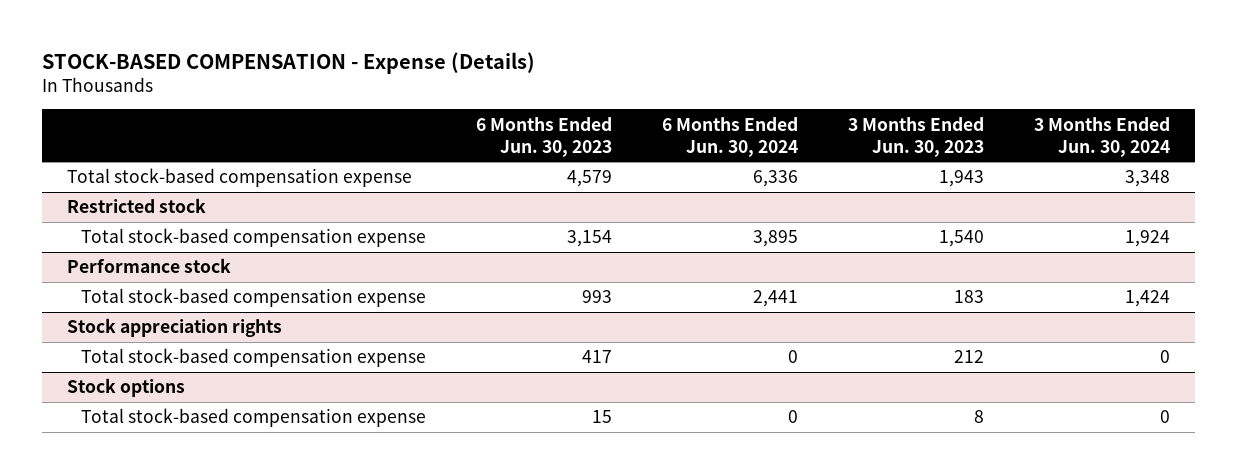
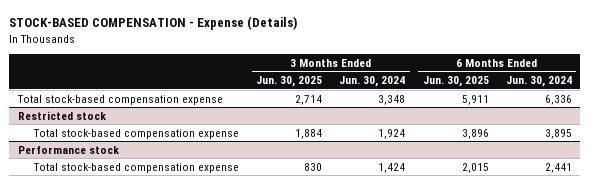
[475,116,612,157] 6 Months Ended Jun. 30, 2023 -> none
[847,116,984,157] 3 Months Ended Jun. 30, 2023 -> none
none -> [255,76,322,88] Jun. 30, 2025
none -> [422,76,489,88] Jun. 30, 2025
[66,318,282,338] Stock appreciation rights -> none
[80,348,426,368] Total stock-based compensation expense -> none
[66,378,185,398] Stock options -> none
[80,408,426,428] Total stock-based compensation expense -> none

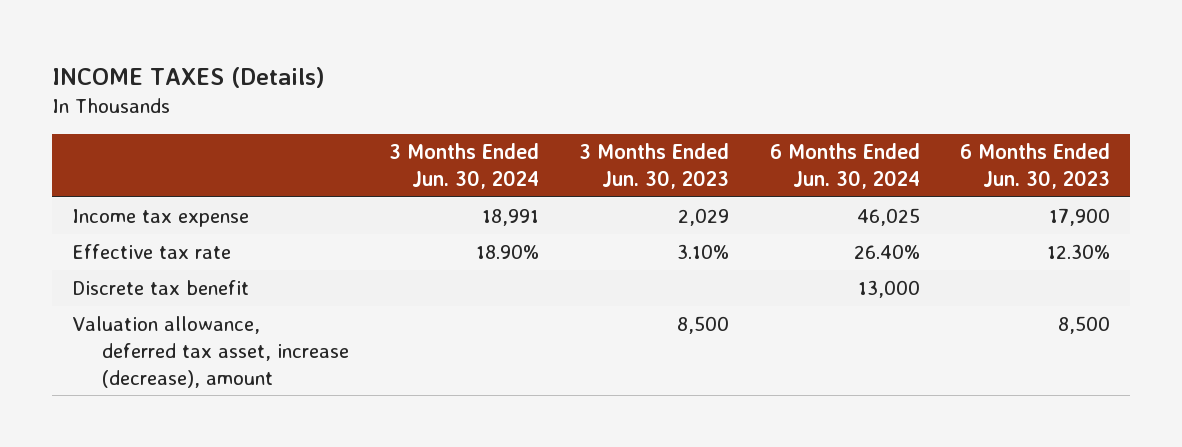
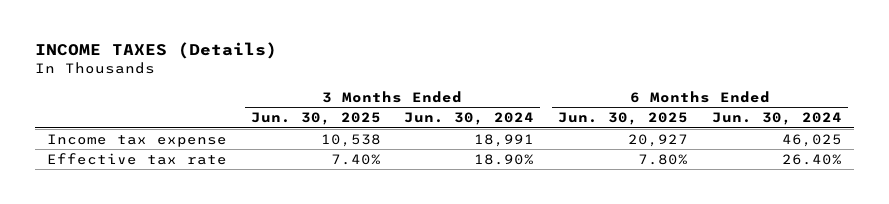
[579,143,730,190] 3 Months Ended Jun. 30, 2023 -> none
[959,143,1110,190] 6 Months Ended Jun. 30, 2023 -> none
none -> [250,111,381,125] Jun. 30, 2025
none -> [558,111,689,125] Jun. 30, 2025
[72,280,250,296] Discrete tax benefit -> none
[72,316,349,388] Valuation allowance, deferred tax asset, increase (decrease), amount -> none

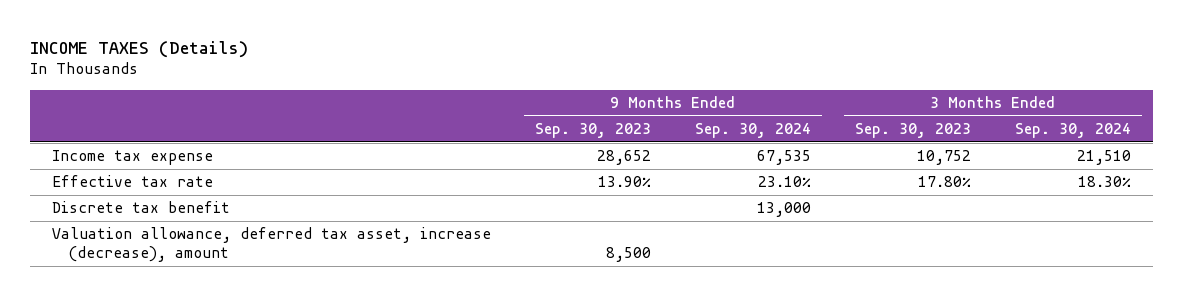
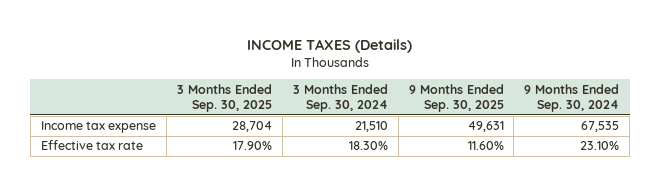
[535,123,652,139] Sep. 30, 2023 -> none
[855,123,972,139] Sep. 30, 2023 -> none
none -> [176,83,272,113] 3 Months Ended Sep. 30, 2025
none -> [408,83,504,113] 9 Months Ended Sep. 30, 2025
[52,201,231,214] Discrete tax benefit -> none
[52,227,492,262] Valuation allowance, deferred tax asset, increase (decrease), amount -> none

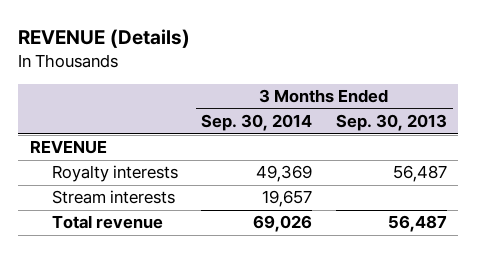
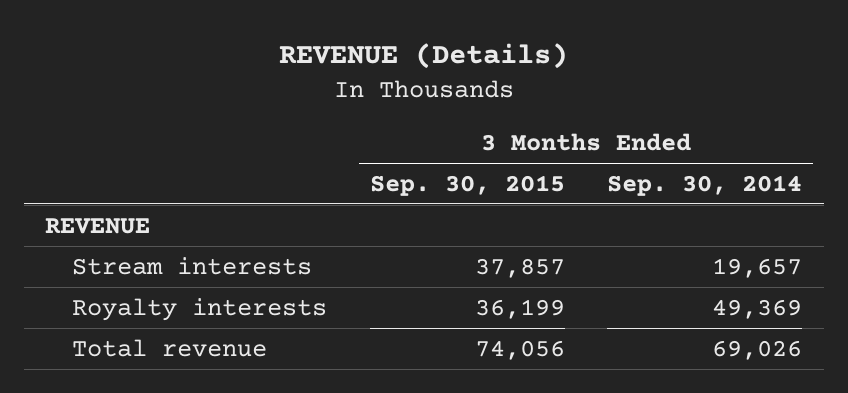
[335,114,447,132] Sep. 30, 2013 -> none
none -> [369,174,565,196] Sep. 30, 2015
[52,165,179,183] Royalty interests -> [71,297,327,321] Royalty interests

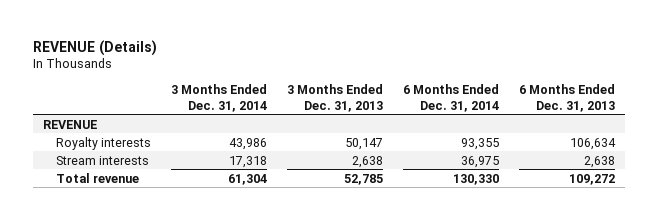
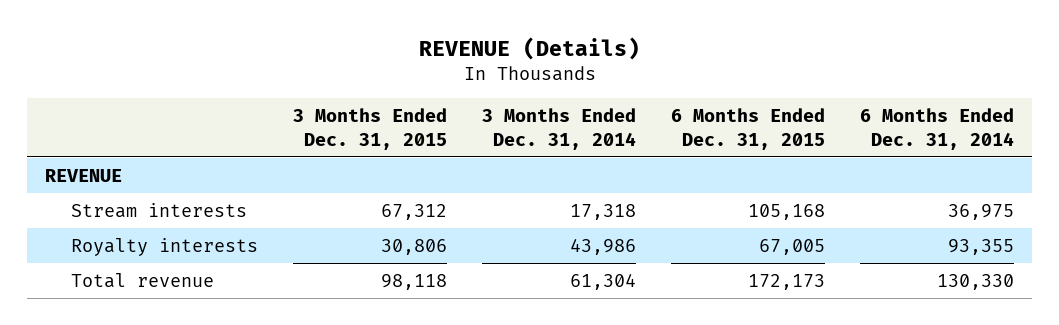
[286,84,383,112] 3 Months Ended Dec. 31, 2013 -> none
[518,84,615,112] 6 Months Ended Dec. 31, 2013 -> none
none -> [292,108,447,150] 3 Months Ended Dec. 31, 2015
none -> [671,108,826,150] 6 Months Ended Dec. 31, 2015
[55,136,151,150] Royalty interests -> [70,237,258,256] Royalty interests

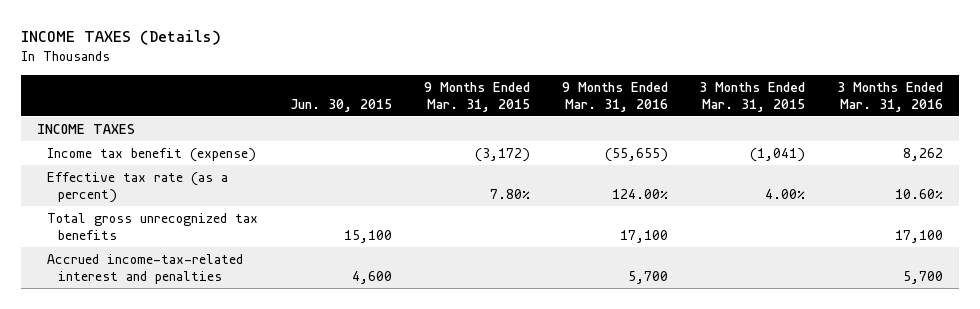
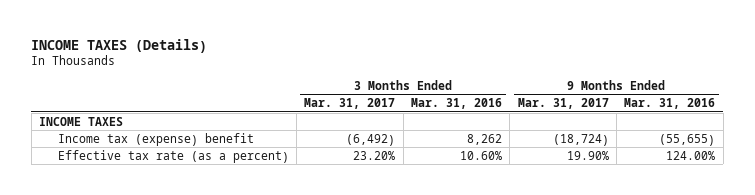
[290,98,393,112] Jun. 30, 2015 -> none
[423,81,530,112] 9 Months Ended Mar. 31, 2015 -> none
[699,81,806,112] 3 Months Ended Mar. 31, 2015 -> none
none -> [304,98,396,110] Mar. 31, 2017
none -> [517,98,609,110] Mar. 31, 2017
[47,147,257,162] Income tax benefit (expense) -> [57,132,254,146] Income tax (expense) benefit
[47,212,259,240] Total gross unrecognized tax benefits -> none
[47,253,244,284] Accrued income-tax-related interest and penalties -> none

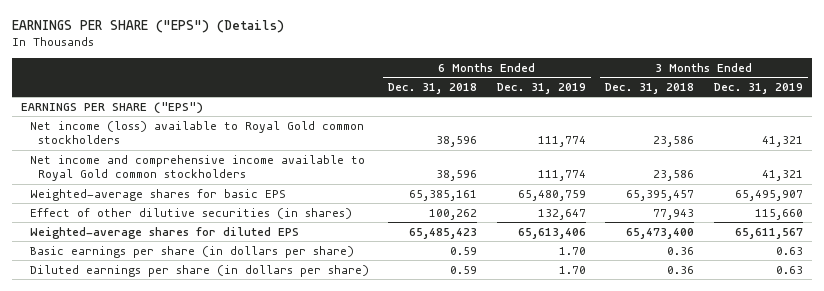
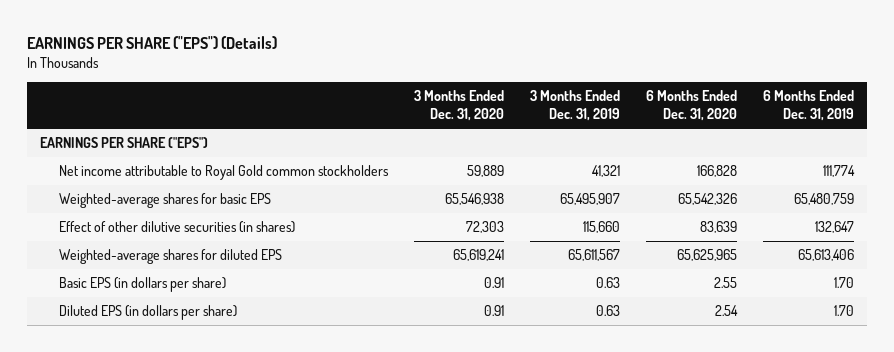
[388,82,478,94] Dec. 31, 2018 -> none
[605,82,695,94] Dec. 31, 2018 -> none
none -> [413,90,504,122] 3 Months Ended Dec. 31, 2020
none -> [645,90,737,122] 6 Months Ended Dec. 31, 2020
[29,154,365,182] Net income and comprehensive income available to Royal Gold common stockholders -> none
[29,120,364,145] Net income (loss) available to Royal Gold common stockholders -> [58,165,389,181] Net income attributable to Royal Gold common stockholders
[29,245,354,258] Basic earnings per share (in dollars per share) -> [58,277,226,293] Basic EPS (in dollars per share)
[29,264,369,277] Diluted earnings per share (in dollars per share) -> [58,305,237,321] Diluted EPS (in dollars per share)

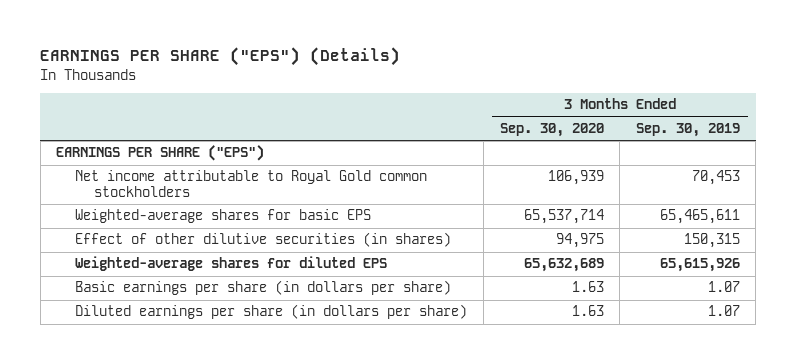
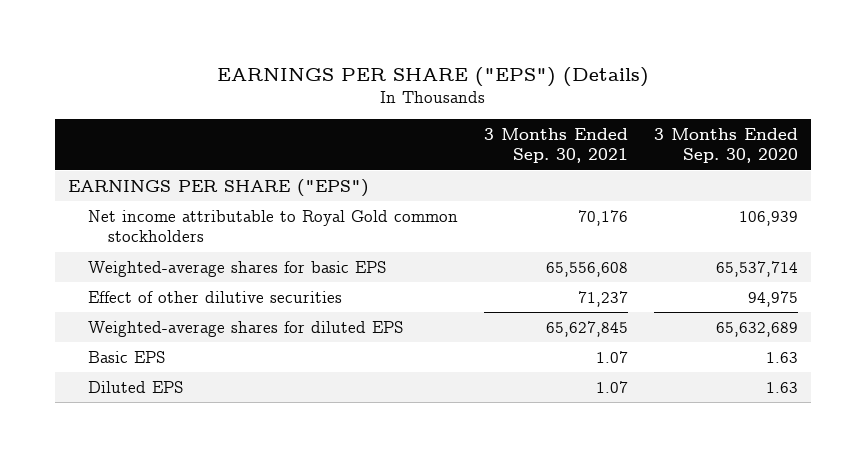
[635,122,740,137] Sep. 30, 2019 -> none
none -> [483,127,628,164] 3 Months Ended Sep. 30, 2021
[75,232,452,248] Effect of other dilutive securities (in shares) -> [87,290,342,303] Effect of other dilutive securities
[75,280,452,296] Basic earnings per share (in dollars per share) -> [87,350,165,363] Basic EPS
[75,304,468,320] Diluted earnings per share (in dollars per share) -> [87,380,183,393] Diluted EPS

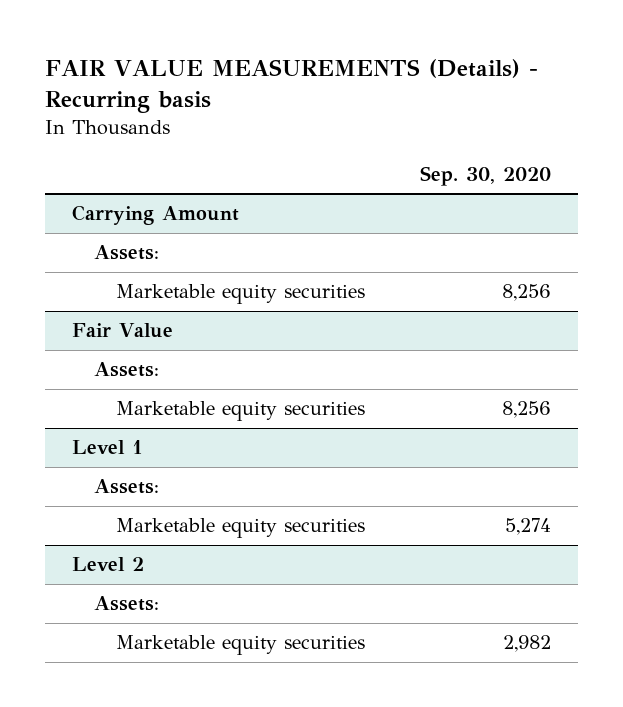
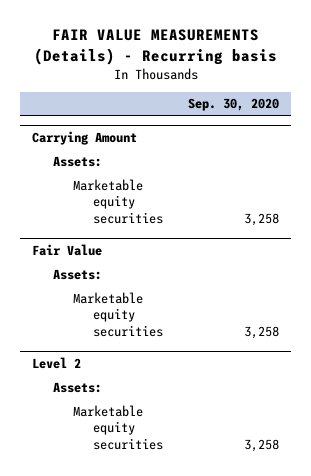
[501,284,551,302] 8,256 -> [243,213,279,227] 3,258
[72,440,144,455] Level 1 -> none
[93,479,159,495] Assets: -> none
[115,518,365,539] Marketable equity securities -> none
[501,401,551,419] 8,256 -> [243,326,279,340] 3,258
[502,635,551,653] 2,982 -> [243,439,279,453] 3,258

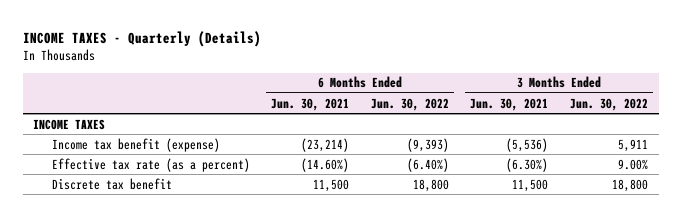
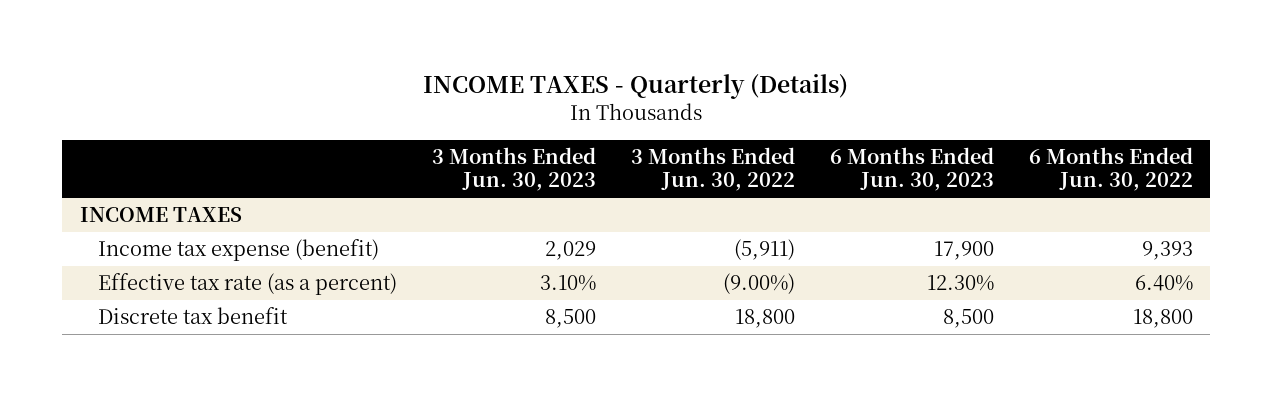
[271,97,350,111] Jun. 30, 2021 -> none
[470,97,549,111] Jun. 30, 2021 -> none
none -> [432,147,597,192] 3 Months Ended Jun. 30, 2023
none -> [829,147,994,192] 6 Months Ended Jun. 30, 2023
[51,137,220,152] Income tax benefit (expense) -> [98,239,380,262] Income tax expense (benefit)
[406,137,449,152] (9,393) -> [1141,241,1193,261] 9,393
[617,138,648,152] 5,911 -> [734,239,796,261] (5,911)
[406,157,449,172] (6.40%) -> [1134,275,1193,292] 6.40%
[617,158,648,170] 9.00% -> [723,273,796,295] (9.00%)

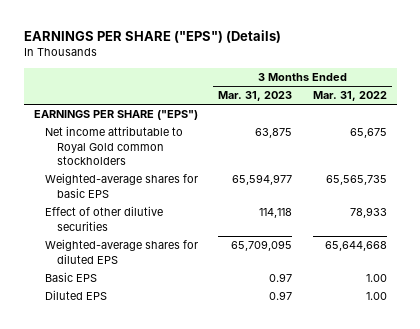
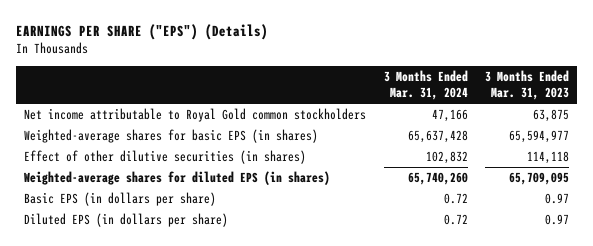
[312,91,387,102] Mar. 31, 2022 -> none
none -> [383,69,468,101] 3 Months Ended Mar. 31, 2024
[33,110,198,121] EARNINGS PER SHARE ("EPS") -> none
[45,173,199,198] Weighted-average shares for basic EPS -> [24,128,319,143] Weighted-average shares for basic EPS (in shares)
[45,206,164,231] Effect of other dilutive securities -> [24,149,307,164] Effect of other dilutive securities (in shares)
[45,239,199,264] Weighted-average shares for diluted EPS -> [24,170,331,185] Weighted-average shares for diluted EPS (in shares)
[45,272,98,283] Basic EPS -> [24,191,217,206] Basic EPS (in dollars per share)
[45,290,108,301] Diluted EPS -> [24,212,229,227] Diluted EPS (in dollars per share)

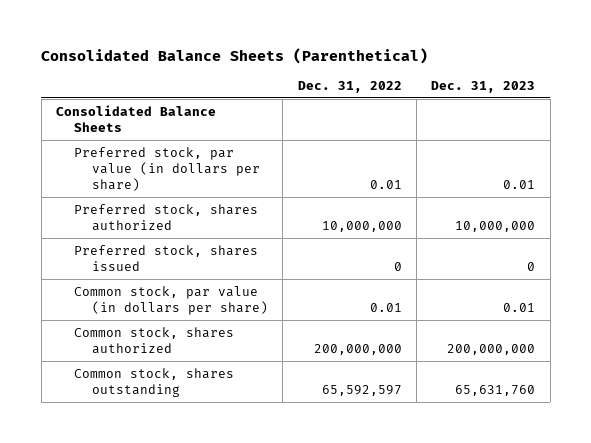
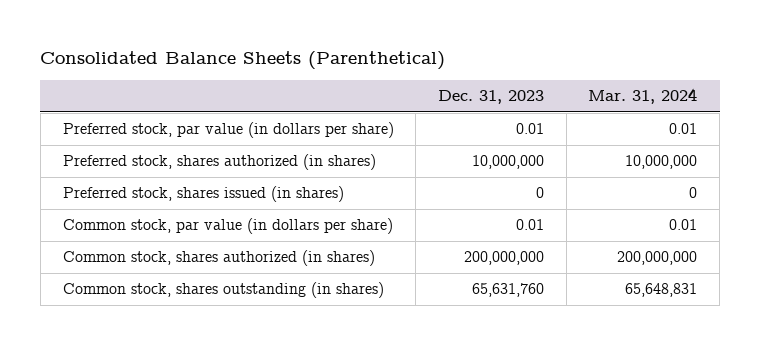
[297,80,402,93] Dec. 31, 2022 -> none
none -> [588,88,698,105] Mar. 31, 2024
[56,104,217,132] Consolidated Balance Sheets -> none
[74,203,259,231] Preferred stock, shares authorized -> [62,154,376,171] Preferred stock, shares authorized (in shares)
[74,244,259,271] Preferred stock, shares issued -> [62,186,344,203] Preferred stock, shares issued (in shares)
[74,326,235,354] Common stock, shares authorized -> [62,250,375,267] Common stock, shares authorized (in shares)
[74,367,235,397] Common stock, shares outstanding -> [62,282,384,299] Common stock, shares outstanding (in shares)

